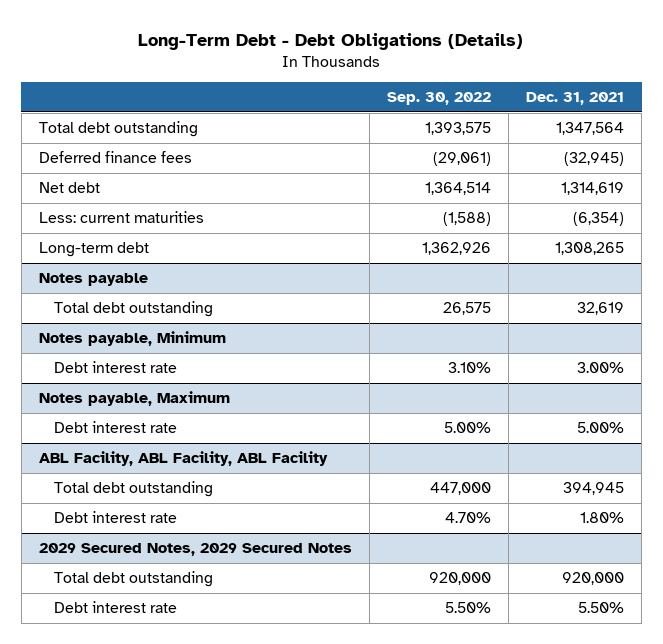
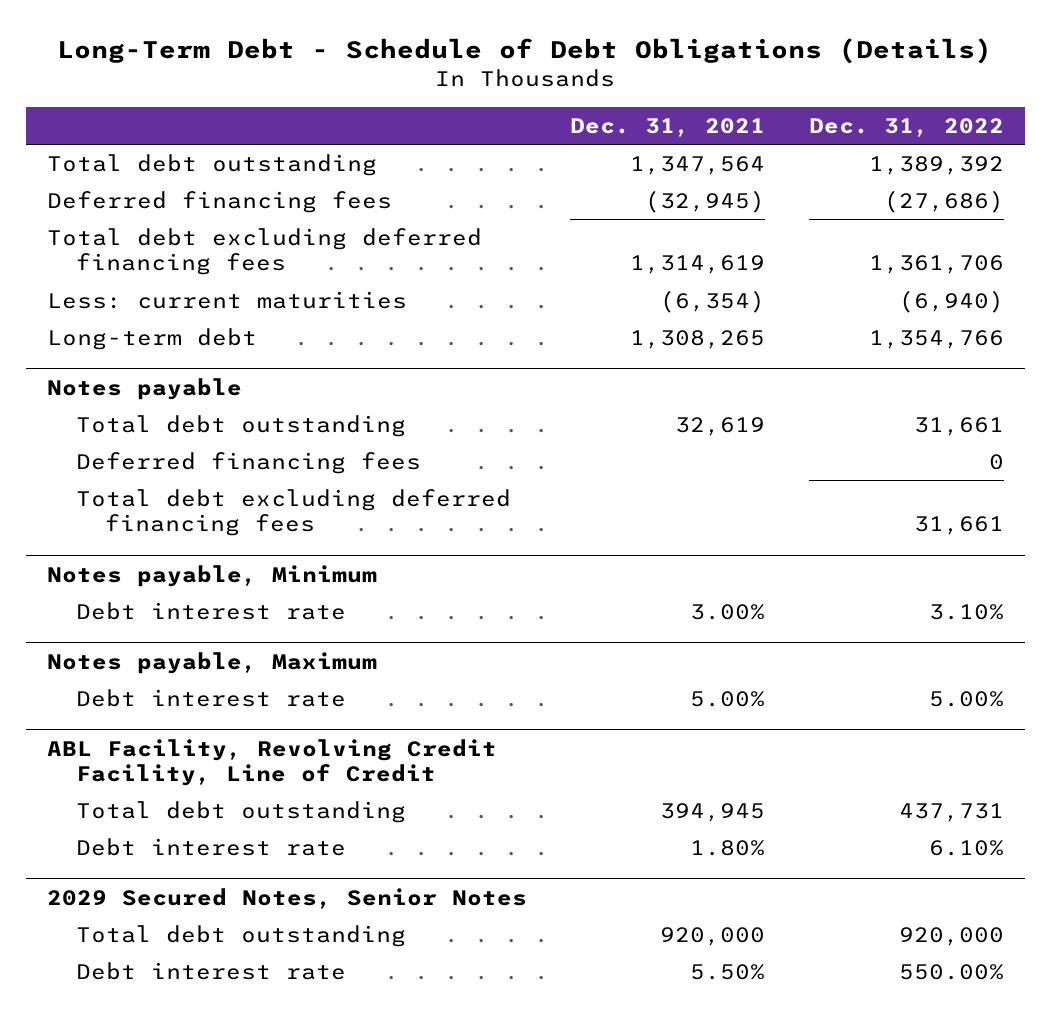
[138,32,524,50] Long-Term Debt - Debt Obligations (Details) -> [57,38,993,65] Long-Term Debt - Schedule of Debt Obligations (Details)
[386,92,491,106] Sep. 30, 2022 -> none
none -> [808,117,1004,137] Dec. 31, 2022
[38,151,192,164] Deferred finance fees -> [47,190,393,213] Deferred financing fees
[38,182,100,194] Net debt -> [47,227,483,276] Total debt excluding deferred financing fees
none -> [76,451,422,474] Deferred financing fees
none -> [76,488,512,537] Total debt excluding deferred financing fees
[38,451,328,467] ABL Facility, ABL Facility, ABL Facility -> none
none -> [47,738,498,787] ABL Facility, Revolving Credit Facility, Line of Credit
[38,543,352,557] 2029 Secured Notes, 2029 Secured Notes -> [47,887,528,909] 2029 Secured Notes, Senior Notes

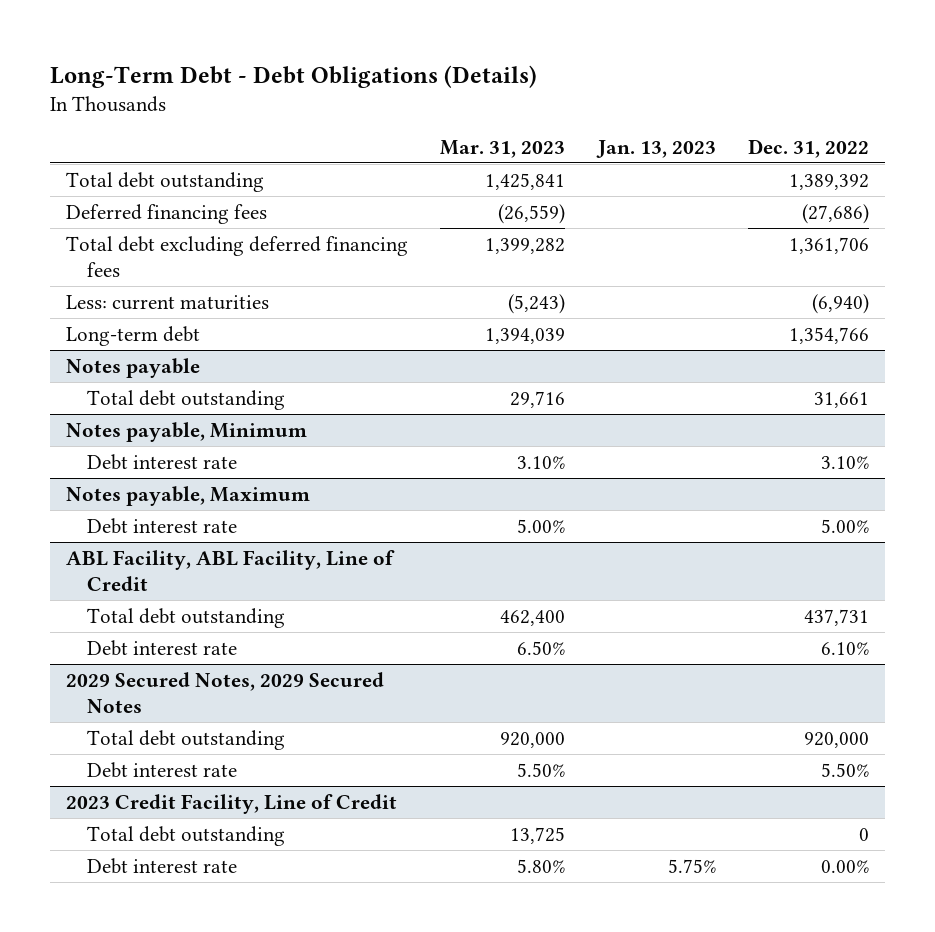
[57,38,993,65] Long-Term Debt - Schedule of Debt Obligations (Details) -> [50,64,538,88] Long-Term Debt - Debt Obligations (Details)
[570,117,766,137] Dec. 31, 2021 -> none
none -> [440,139,566,158] Mar. 31, 2023
none -> [595,139,716,158] Jan. 13, 2023
[76,451,422,474] Deferred financing fees -> none
[76,488,512,537] Total debt excluding deferred financing fees -> none
[47,738,498,787] ABL Facility, Revolving Credit Facility, Line of Credit -> [66,549,396,592] ABL Facility, ABL Facility, Line of Credit
[47,887,528,909] 2029 Secured Notes, Senior Notes -> [66,671,385,714] 2029 Secured Notes, 2029 Secured Notes
[898,963,1004,980] 550.00% -> [820,762,869,777] 5.50%
none -> [66,793,398,814] 2023 Credit Facility, Line of Credit
none -> [86,825,285,846] Total debt outstanding
none -> [86,857,237,874] Debt interest rate

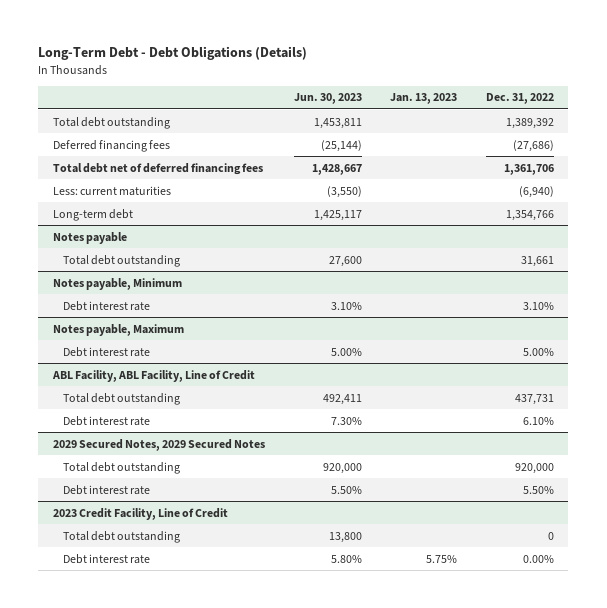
[440,139,566,158] Mar. 31, 2023 -> none
none -> [293,93,362,105] Jun. 30, 2023
[66,235,409,278] Total debt excluding deferred financing fees -> [52,162,263,175] Total debt net of deferred financing fees

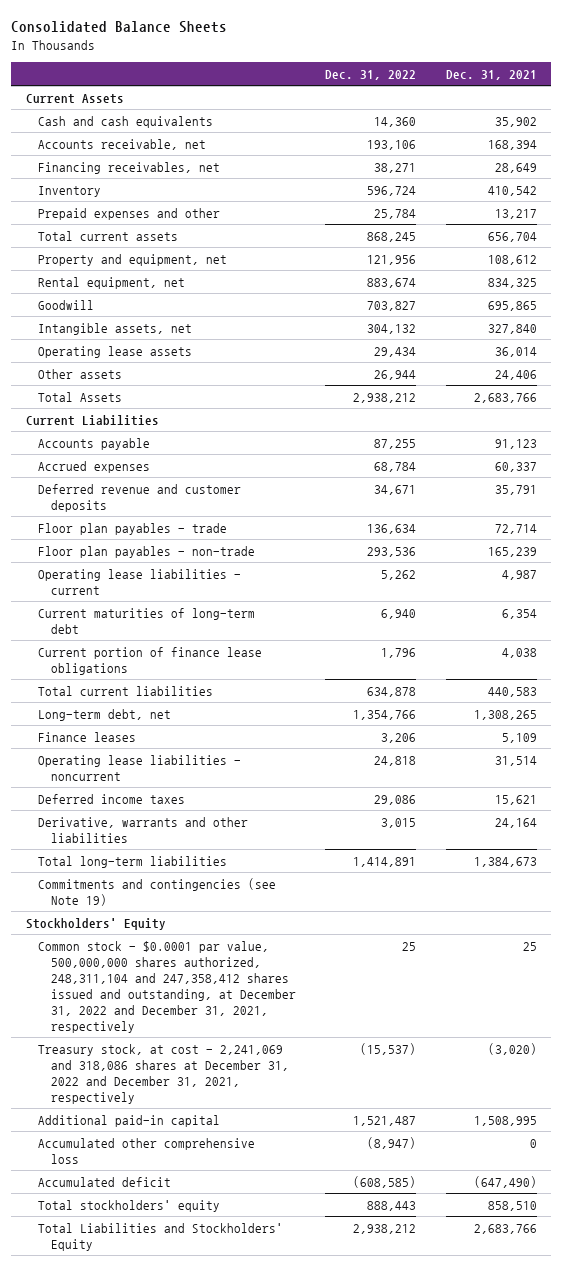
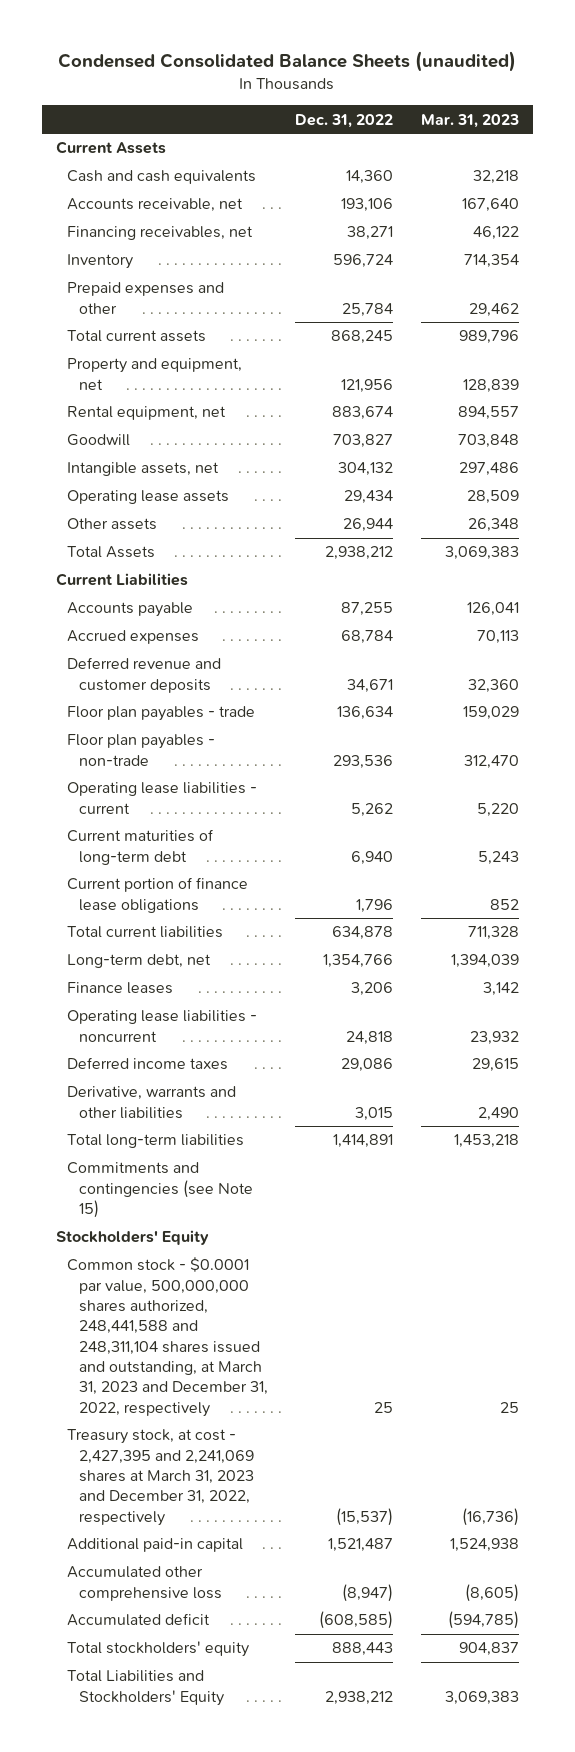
[11,21,228,34] Consolidated Balance Sheets -> [58,51,517,73] Condensed Consolidated Balance Sheets (unaudited)
[445,70,537,81] Dec. 31, 2021 -> none
none -> [420,113,519,128] Mar. 31, 2023
[38,877,277,906] Commitments and contingencies (see Note 19) -> [67,1162,253,1219] Commitments and contingencies (see Note 15)
[38,940,296,1033] Common stock - $0.0001 par value, 500,000,000 shares authorized, 248,311,104 and 247,358,412 shares issued and outstanding, at December 31, 2022 and December 31, 2021, respectively -> [67,1257,268,1417] Common stock - $0.0001 par value, 500,000,000 shares authorized, 248,441,588 and 248,311,104 shares issued and outstanding, at March 31, 2023 and December 31, 2022, respectively
[38,1043,289,1104] Treasury stock, at cost - 2,241,069 and 318,086 shares at December 31, 2022 and December 31, 2021, respectively -> [67,1429,254,1526] Treasury stock, at cost - 2,427,395 and 2,241,069 shares at March 31, 2023 and December 31, 2022, respectively

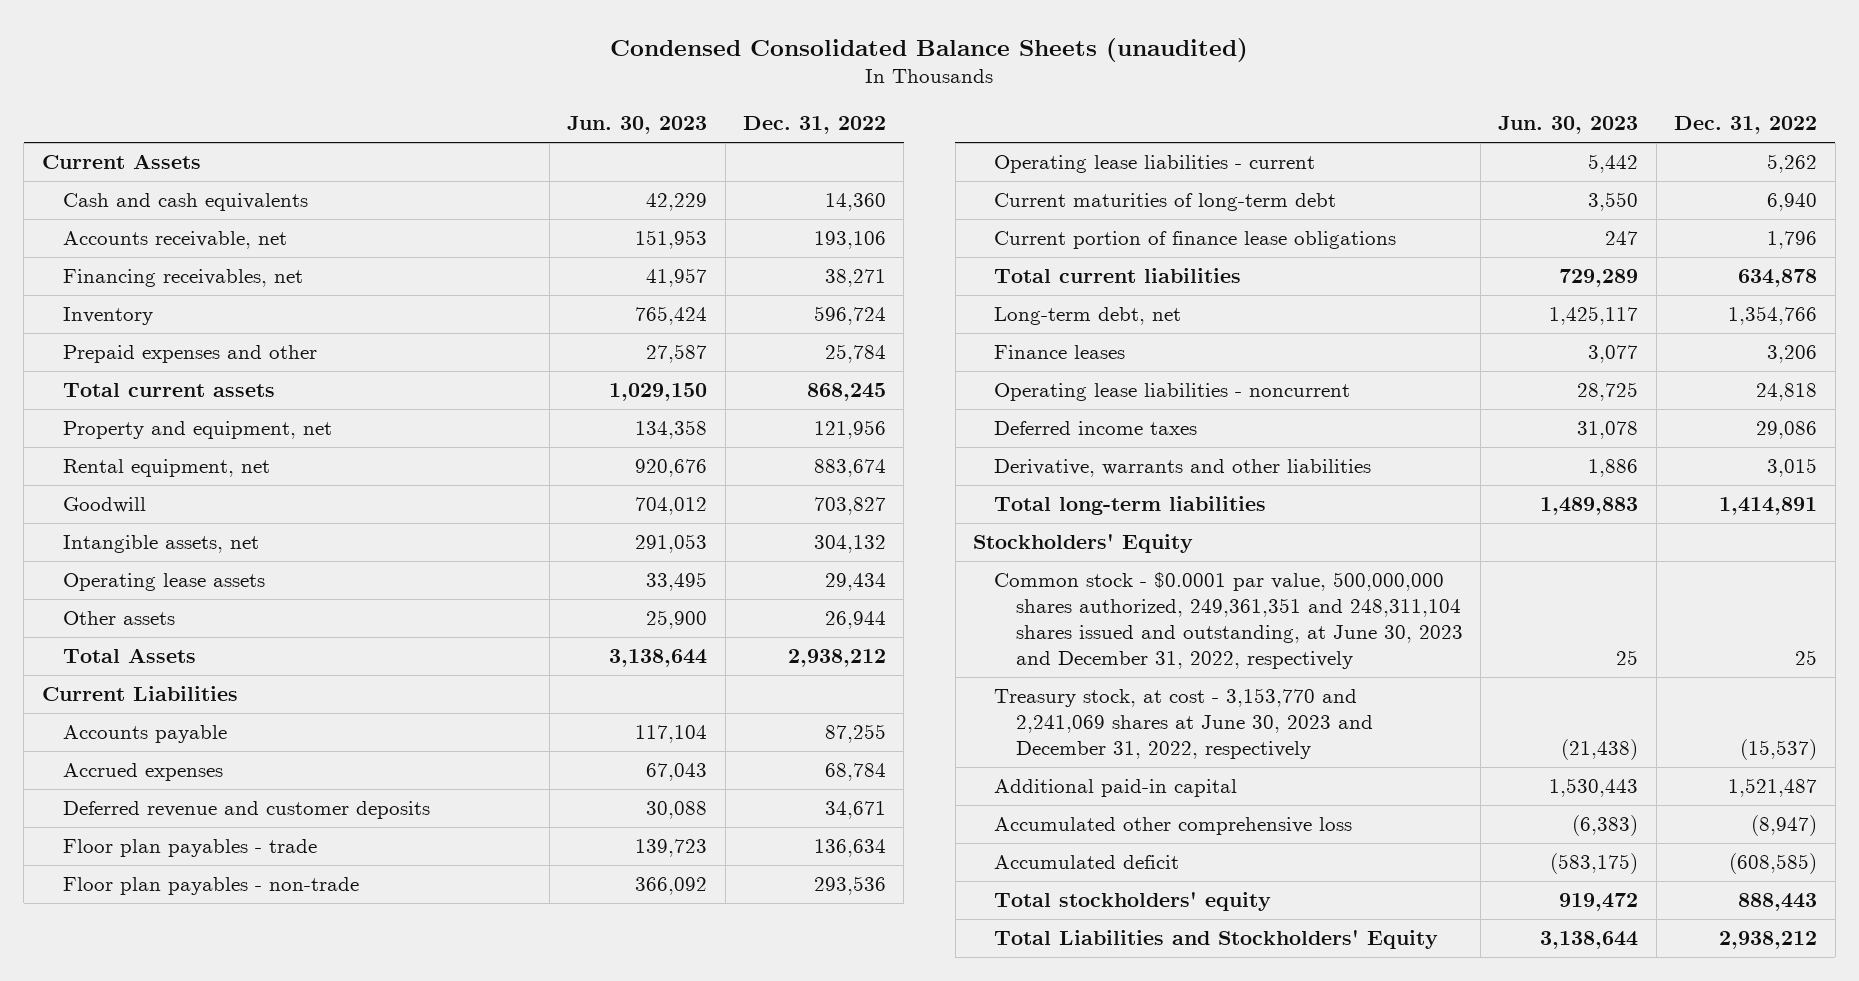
[420,113,519,128] Mar. 31, 2023 -> none
none -> [567,116,708,135] Jun. 30, 2023
[67,1162,253,1219] Commitments and contingencies (see Note 15) -> none
[67,1257,268,1417] Common stock - $0.0001 par value, 500,000,000 shares authorized, 248,441,588 and 248,311,104 shares issued and outstanding, at March 31, 2023 and December 31, 2022, respectively -> [994,572,1463,670] Common stock - $0.0001 par value, 500,000,000 shares authorized, 249,361,351 and 248,311,104 shares issued and outstanding, at June 30, 2023 and December 31, 2022, respectively
[67,1429,254,1526] Treasury stock, at cost - 2,427,395 and 2,241,069 shares at March 31, 2023 and December 31, 2022, respectively -> [994,688,1373,760] Treasury stock, at cost - 3,153,770 and 2,241,069 shares at June 30, 2023 and December 31, 2022, respectively

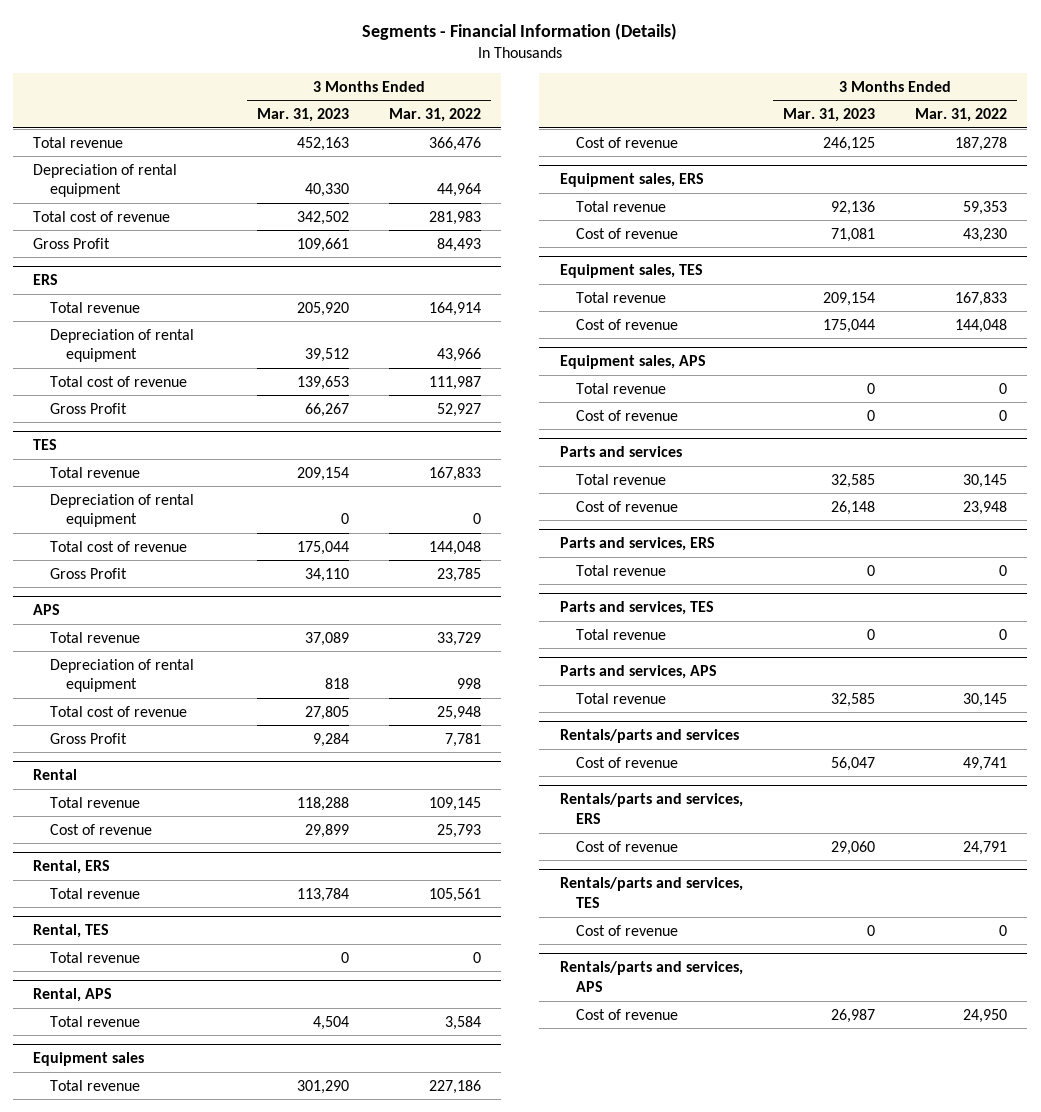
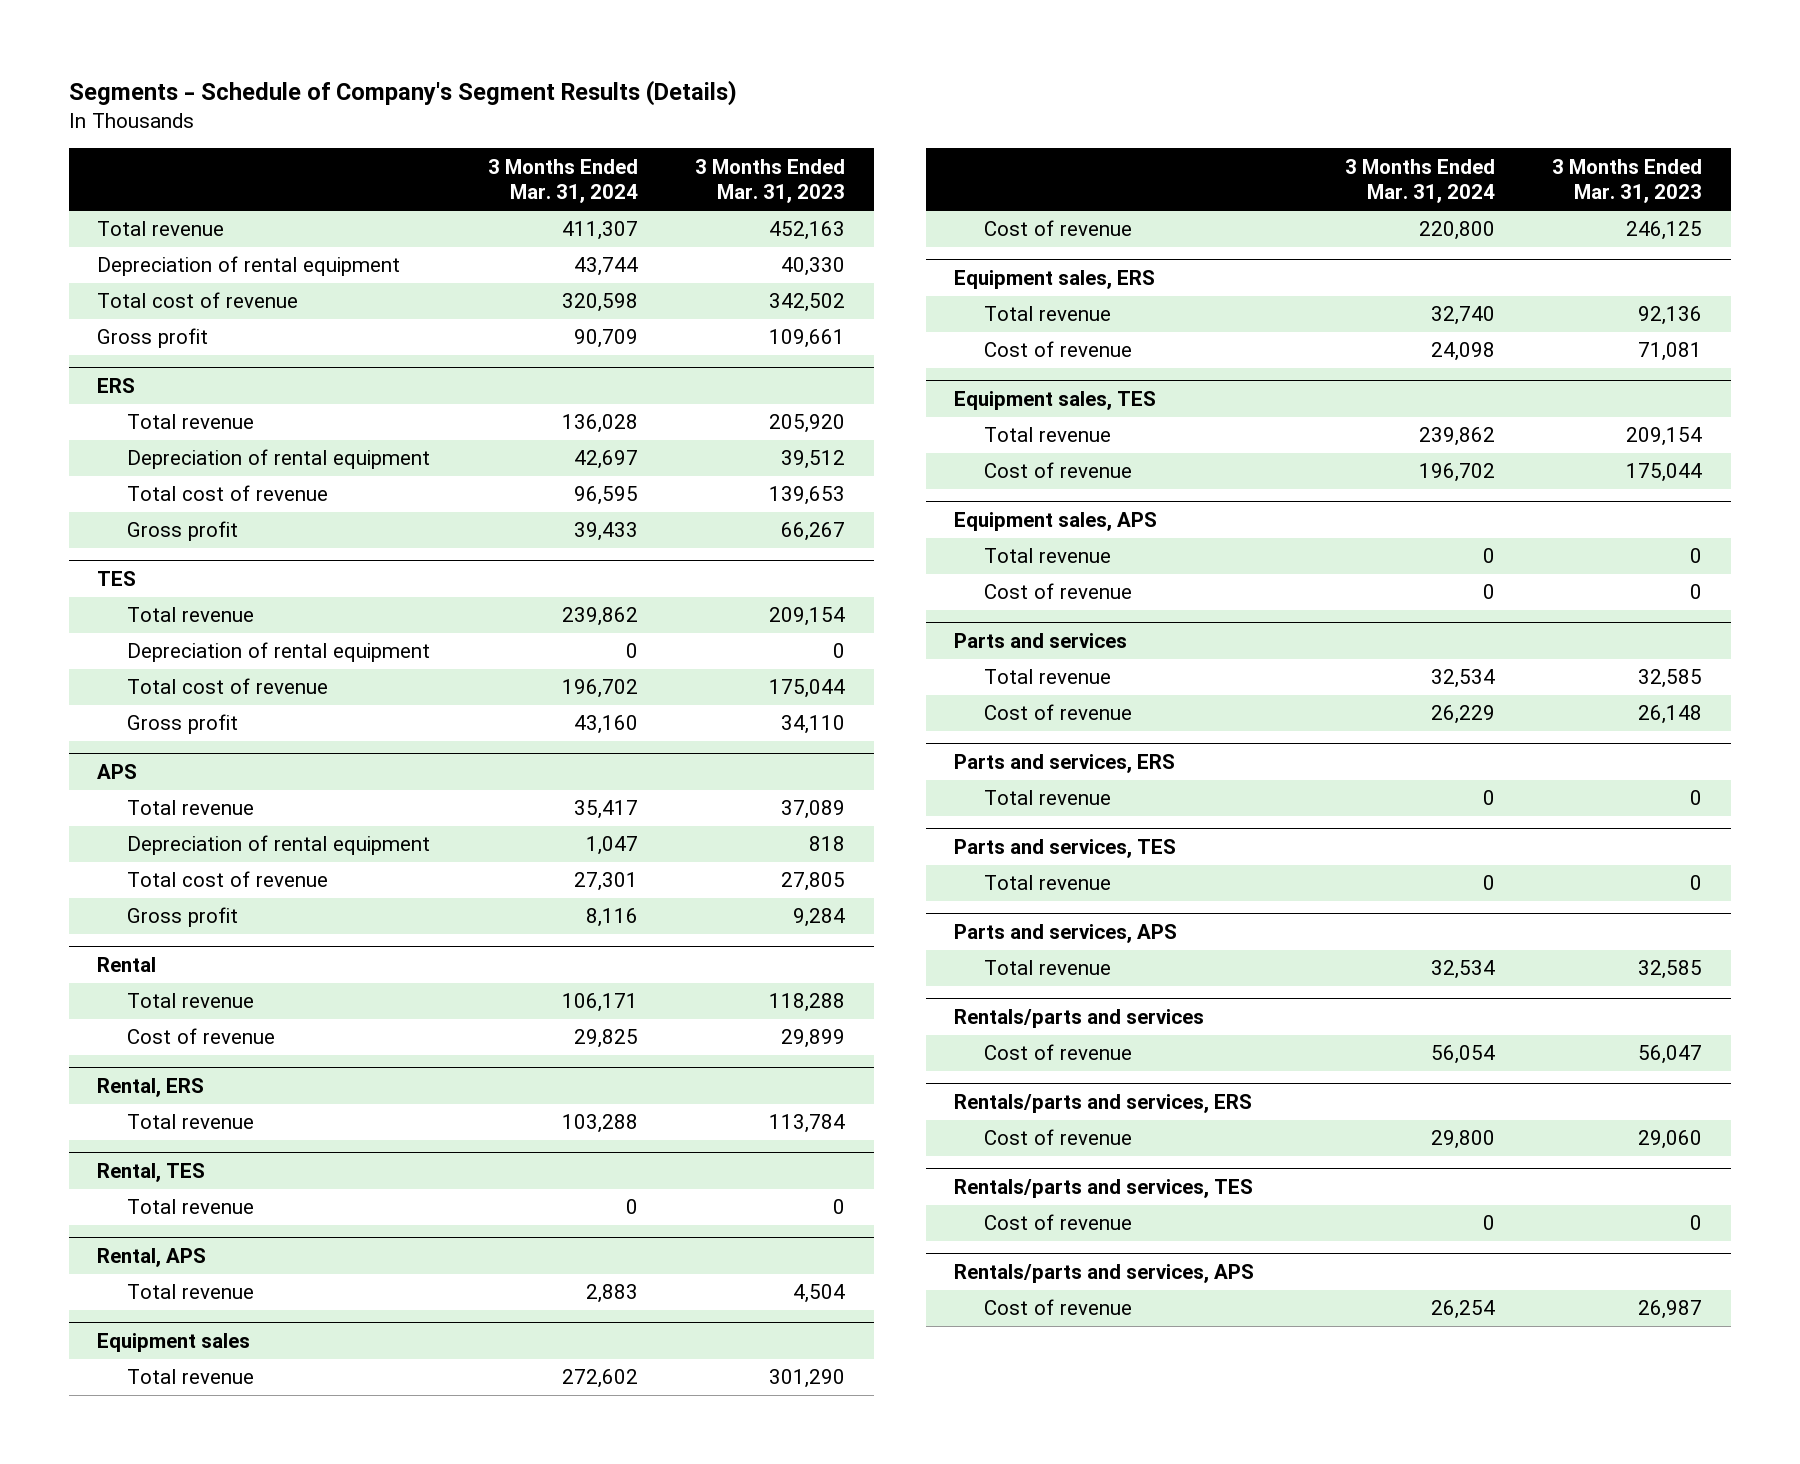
[362,23,678,41] Segments - Financial Information (Details) -> [68,80,737,107] Segments - Schedule of Company's Segment Results (Details)
[389,108,482,123] Mar. 31, 2022 -> none
none -> [487,158,638,204] 3 Months Ended Mar. 31, 2024
[33,237,111,249] Gross Profit -> [97,328,209,349] Gross profit
[49,402,127,414] Gross Profit -> [126,521,238,542] Gross profit
[49,567,127,579] Gross Profit -> [126,714,238,735] Gross profit
[49,732,127,744] Gross Profit -> [126,907,238,928] Gross profit

